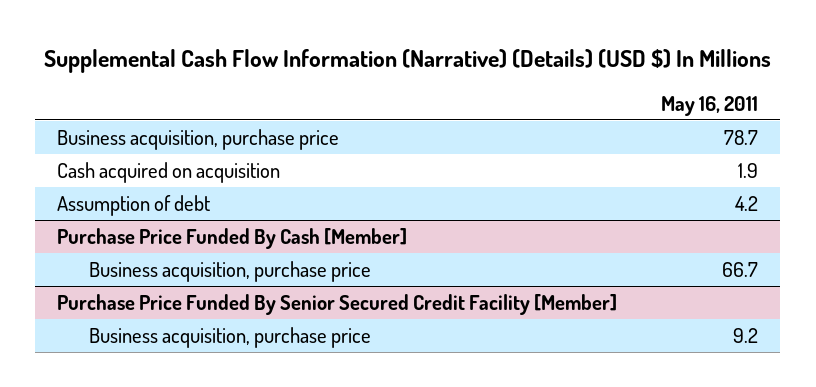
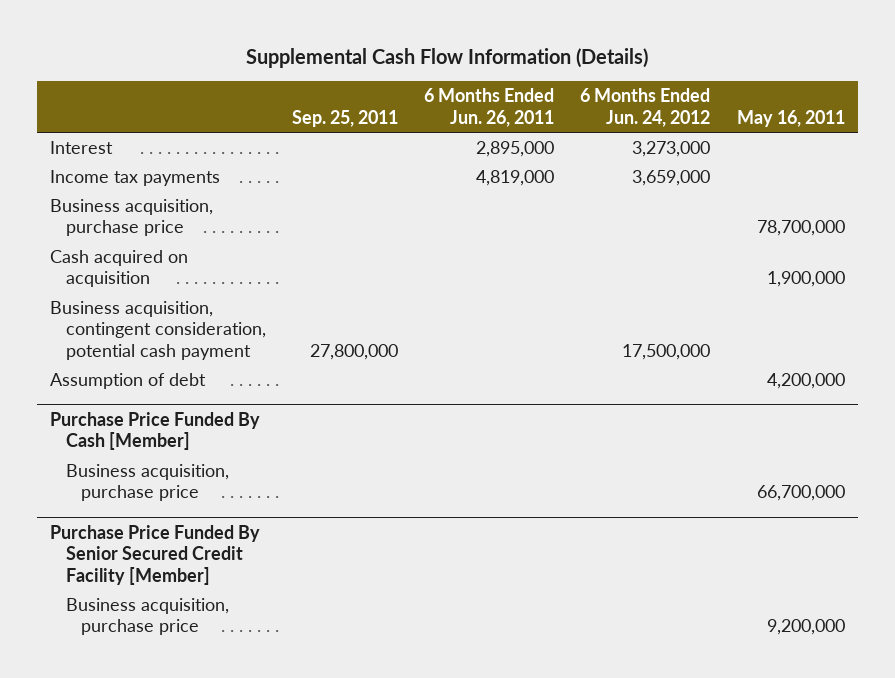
[43,48,771,73] Supplemental Cash Flow Information (Narrative) (Details) (USD $) In Millions -> [246,48,649,69] Supplemental Cash Flow Information (Details)
none -> [291,109,398,127] Sep. 25, 2011
none -> [424,88,555,127] 6 Months Ended Jun. 26, 2011
none -> [580,88,711,127] 6 Months Ended Jun. 24, 2012
none -> [50,140,114,154] Interest
none -> [50,169,221,186] Income tax payments
[724,129,759,145] 78.7 -> [756,220,845,237] 78,700,000
[738,162,759,178] 1.9 -> [766,271,845,288] 1,900,000
none -> [50,300,266,361] Business acquisition, contingent consideration, potential cash payment
[735,195,759,211] 4.2 -> [766,372,845,389] 4,200,000
[722,261,759,277] 66.7 -> [756,485,845,502] 66,700,000
[733,327,759,343] 9.2 -> [766,619,845,636] 9,200,000

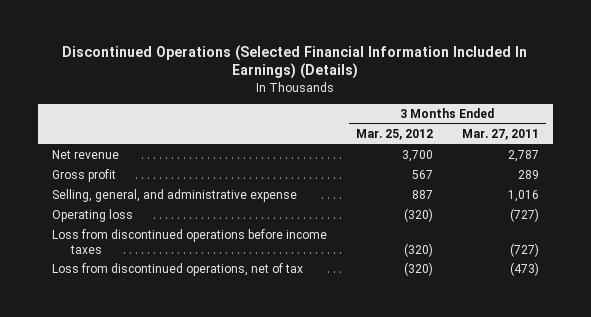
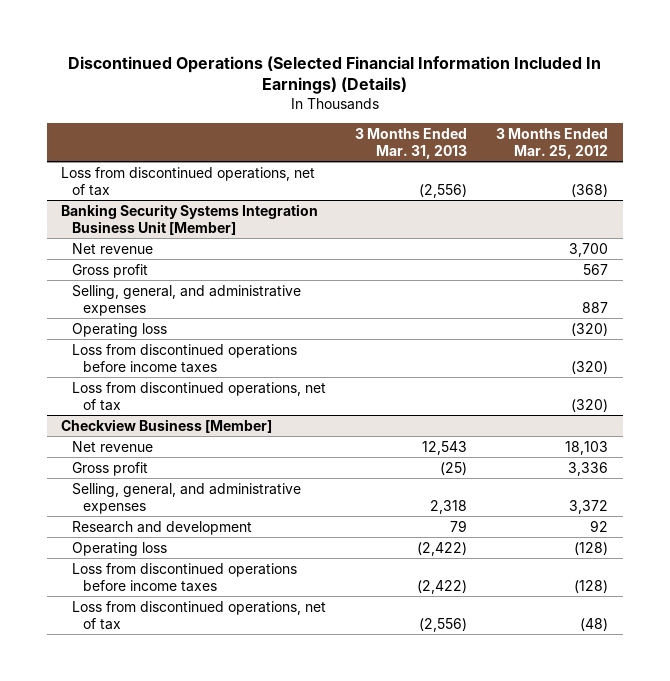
[461,129,539,141] Mar. 27, 2011 -> none
none -> [355,128,468,159] 3 Months Ended Mar. 31, 2013
none -> [61,166,316,196] Loss from discontinued operations, net of tax
none -> [61,203,319,235] Banking Security Systems Integration Business Unit [Member]
[52,189,298,203] Selling, general, and administrative expense -> [72,284,302,316] Selling, general, and administrative expenses
none -> [61,418,273,433] Checkview Business [Member]
none -> [72,440,154,452] Net revenue
none -> [72,461,149,476] Gross profit
none -> [72,482,302,514] Selling, general, and administrative expenses
none -> [72,520,253,535] Research and development
none -> [72,541,168,556] Operating loss
none -> [72,562,298,592] Loss from discontinued operations before income taxes
none -> [72,600,327,630] Loss from discontinued operations, net of tax

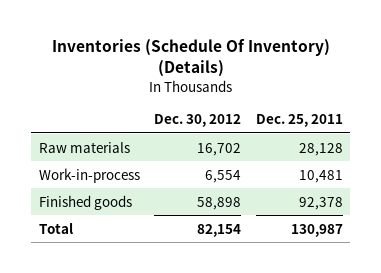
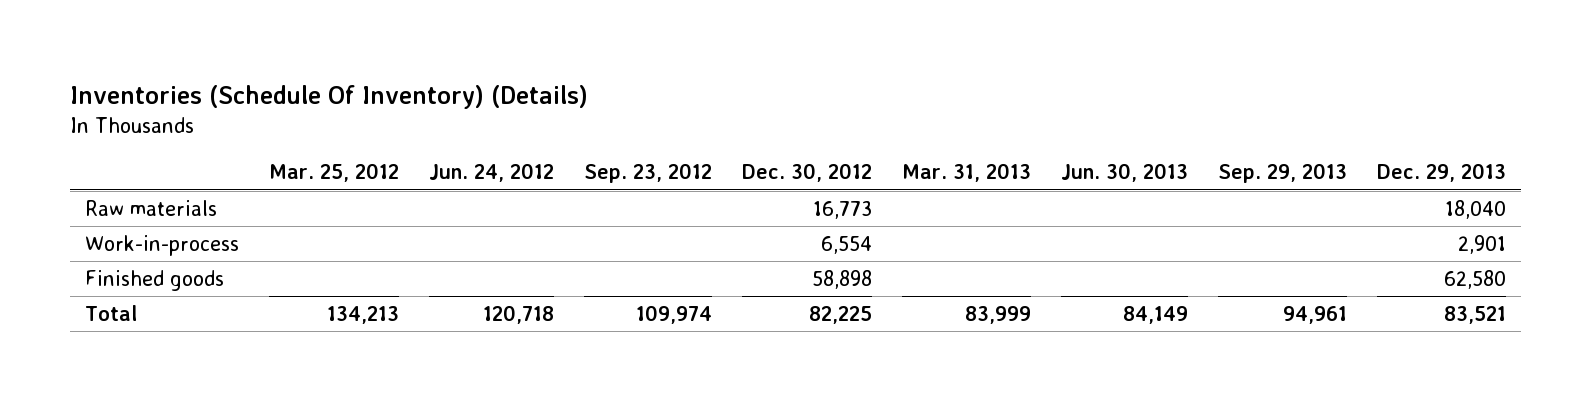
[255,113,343,127] Dec. 25, 2011 -> none
none -> [269,163,400,183] Mar. 25, 2012
none -> [429,163,555,183] Jun. 24, 2012
none -> [584,163,713,184] Sep. 23, 2012
none -> [902,163,1032,183] Mar. 31, 2013
none -> [1061,163,1189,183] Jun. 30, 2013
none -> [1217,163,1347,184] Sep. 29, 2013
none -> [1376,163,1506,183] Dec. 29, 2013
[197,142,242,156] 16,702 -> [813,200,873,219] 16,773
[197,223,242,237] 82,154 -> [809,305,873,324] 82,225

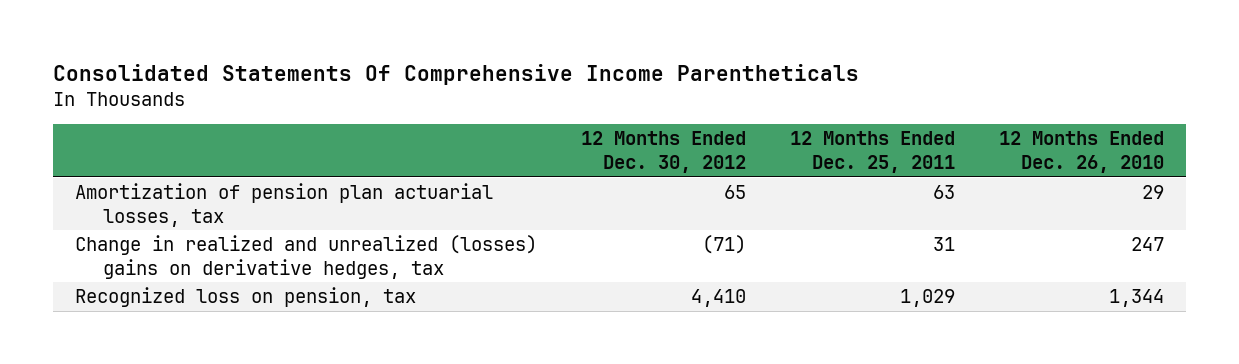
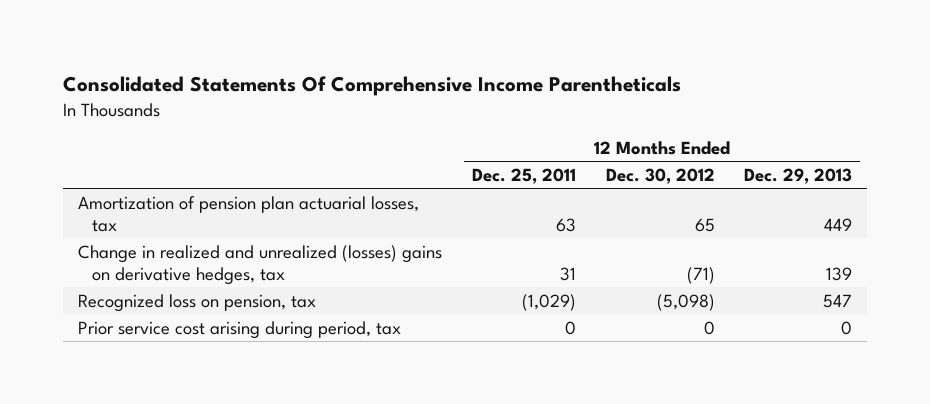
[999,131,1165,174] 12 Months Ended Dec. 26, 2010 -> none
none -> [744,167,853,184] Dec. 29, 2013
[690,289,746,308] 4,410 -> [656,293,715,311] (5,098)
[900,289,956,308] 1,029 -> [521,293,576,311] (1,029)
none -> [77,320,401,339] Prior service cost arising during period, tax

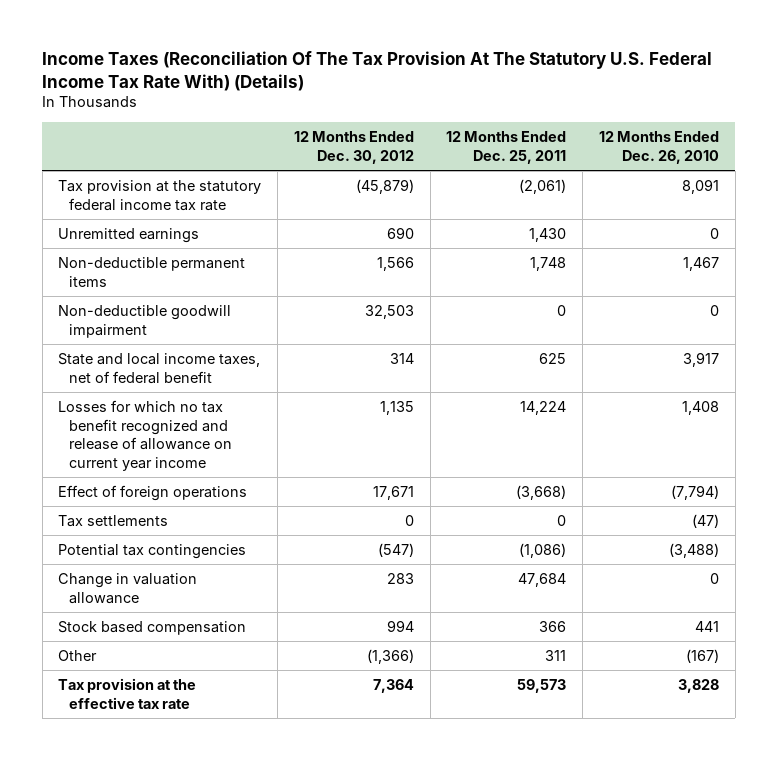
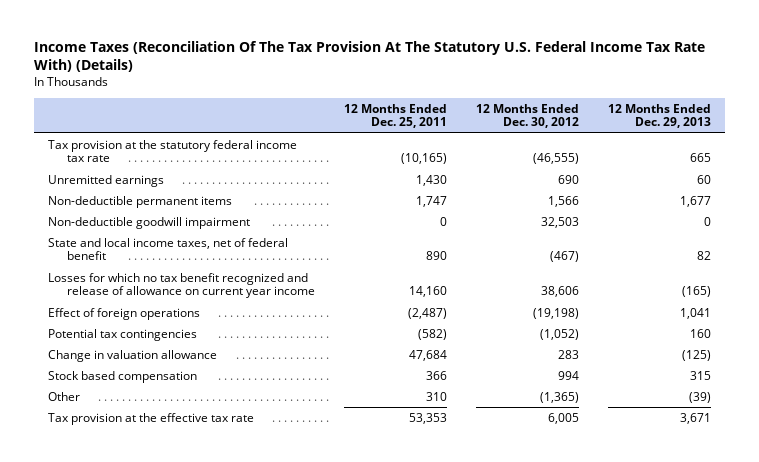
[599,131,720,164] 12 Months Ended Dec. 26, 2010 -> none
none -> [607,103,711,129] 12 Months Ended Dec. 29, 2013
[355,179,414,195] (45,879) -> [532,153,579,165] (46,555)
[519,179,567,195] (2,061) -> [400,153,447,165] (10,165)
[530,257,567,272] 1,748 -> [415,195,447,207] 1,747
[58,515,169,528] Tax settlements -> none
[389,353,414,365] 314 -> [549,251,579,263] (467)
[539,353,567,365] 625 -> [425,251,447,261] 890
[379,401,414,416] 1,135 -> [540,286,579,298] 38,606
[520,401,567,416] 14,224 -> [408,286,447,298] 14,160
[372,486,414,501] 17,671 -> [532,307,579,319] (19,198)
[516,485,567,501] (3,668) -> [407,307,447,319] (2,487)
[377,543,414,558] (547) -> [539,328,579,340] (1,052)
[519,543,567,559] (1,086) -> [417,328,447,340] (582)
[366,649,414,665] (1,366) -> [539,391,579,403] (1,365)
[545,650,567,662] 311 -> [425,391,447,401] 310
[372,679,414,694] 7,364 -> [547,412,579,424] 6,005
[517,679,567,694] 59,573 -> [408,412,447,424] 53,353

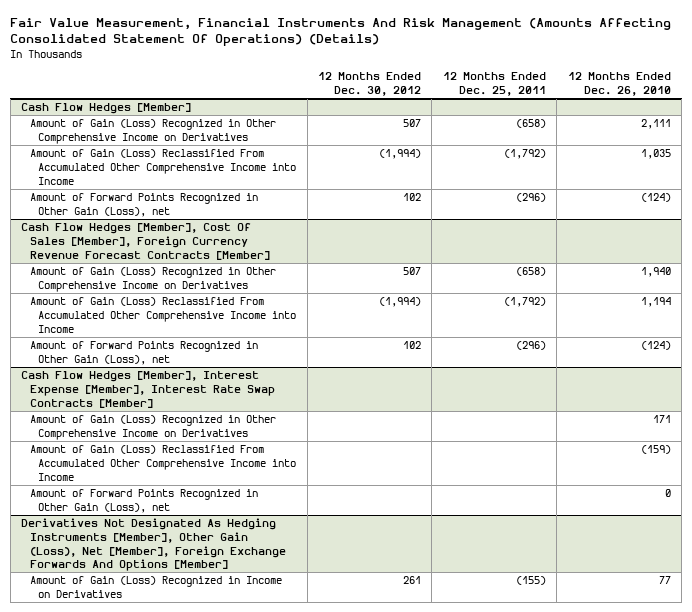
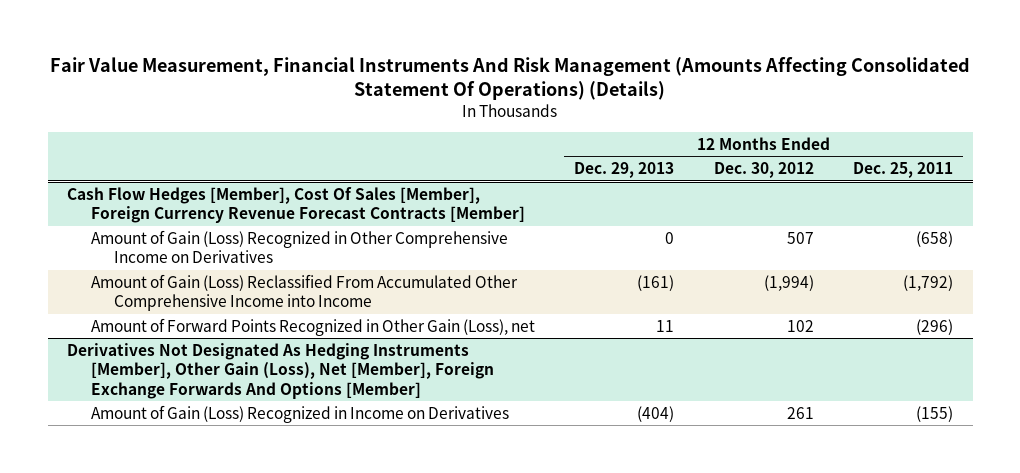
[567,72,671,97] 12 Months Ended Dec. 26, 2010 -> none
none -> [574,162,675,179] Dec. 29, 2013
[21,103,192,115] Cash Flow Hedges [Member] -> none
[29,119,276,144] Amount of Gain (Loss) Recognized in Other Comprehensive Income on Derivatives -> none
[29,149,297,185] Amount of Gain (Loss) Reclassified From Accumulated Other Comprehensive Income into Income -> none
[29,193,258,217] Amount of Forward Points Recognized in Other Gain (Loss), net -> none
[21,371,275,408] Cash Flow Hedges [Member], Interest Expense [Member], Interest Rate Swap Contracts [Member] -> none
[29,415,276,440] Amount of Gain (Loss) Recognized in Other Comprehensive Income on Derivatives -> none
[29,445,297,481] Amount of Gain (Loss) Reclassified From Accumulated Other Comprehensive Income into Income -> none
[29,489,258,513] Amount of Forward Points Recognized in Other Gain (Loss), net -> none

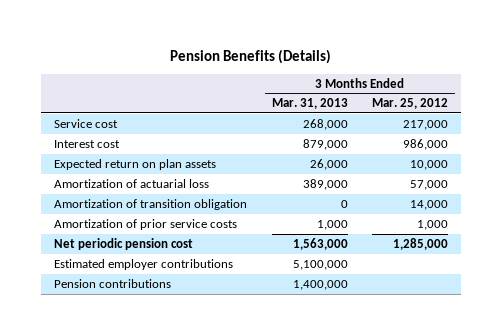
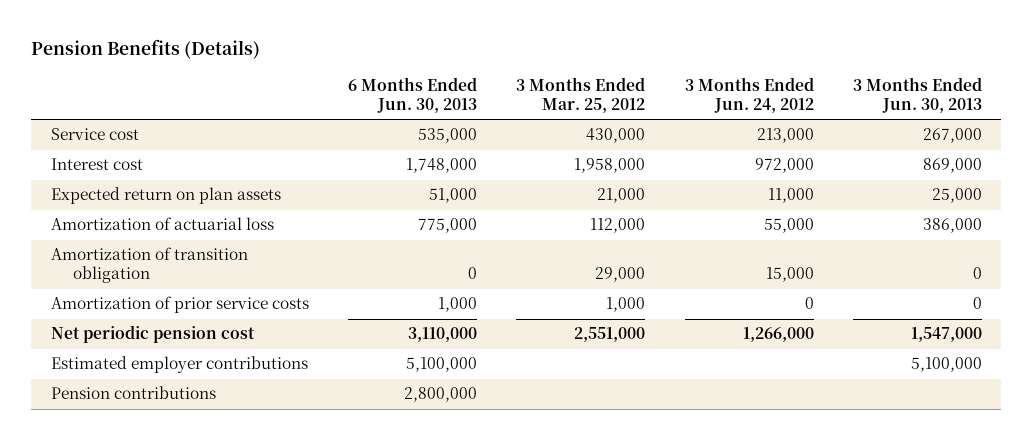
[271,98,348,110] Mar. 31, 2013 -> none
none -> [348,76,478,113] 6 Months Ended Jun. 30, 2013
none -> [684,76,814,113] 3 Months Ended Jun. 24, 2012
none -> [852,76,982,113] 3 Months Ended Jun. 30, 2013
[403,119,449,130] 217,000 -> [586,128,646,144] 430,000
[403,138,449,150] 986,000 -> [574,158,646,174] 1,958,000
[410,159,449,170] 10,000 -> [597,188,646,204] 21,000
[410,179,449,190] 57,000 -> [590,218,646,234] 112,000
[410,199,449,210] 14,000 -> [595,267,646,283] 29,000
[393,237,449,250] 1,285,000 -> [574,327,646,343] 2,551,000

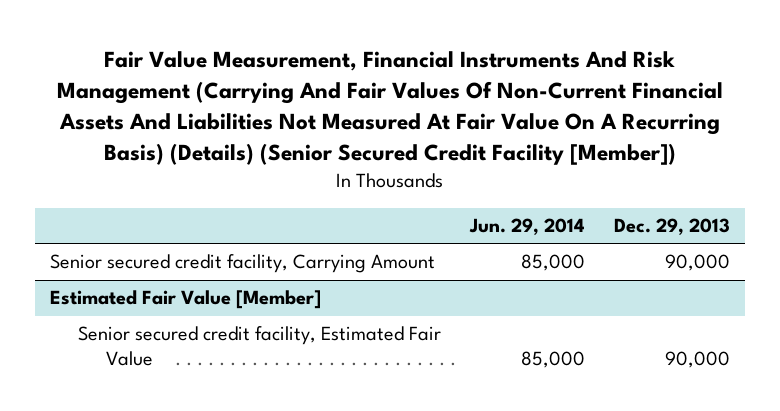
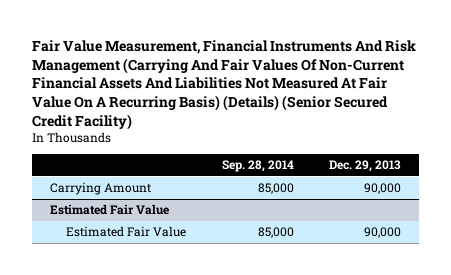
[57,50,724,166] Fair Value Measurement, Financial Instruments And Risk Management (Carrying And Fair Values Of Non-Current Financial Assets And Liabilities Not Measured At Fair Value On A Recurring Basis) (Details) (Senior Secured Credit Facility [Member]) -> [32,39,417,130] Fair Value Measurement, Financial Instruments And Risk Management (Carrying And Fair Values Of Non-Current Financial Assets And Liabilities Not Measured At Fair Value On A Recurring Basis) (Details) (Senior Secured Credit Facility)
[469,217,586,235] Jun. 29, 2014 -> none
none -> [221,160,294,173] Sep. 28, 2014
[49,254,435,274] Senior secured credit facility, Carrying Amount -> [50,182,152,196] Carrying Amount
[49,290,321,310] Estimated Fair Value [Member] -> [50,204,170,216] Estimated Fair Value
[78,326,442,366] Senior secured credit facility, Estimated Fair Value -> [66,226,187,238] Estimated Fair Value

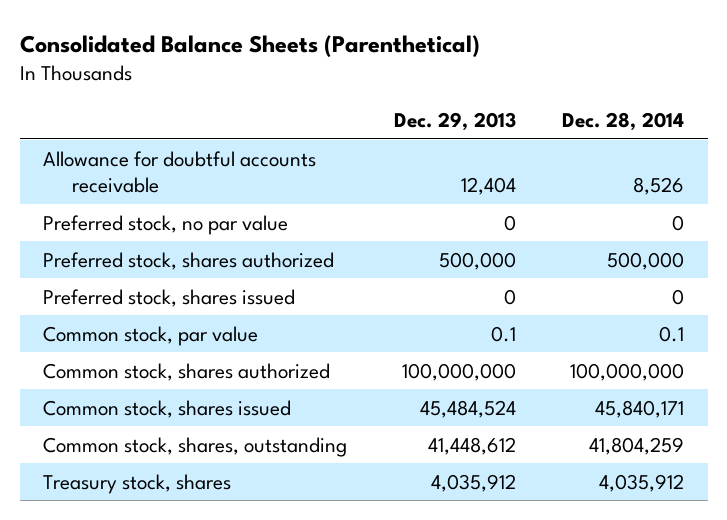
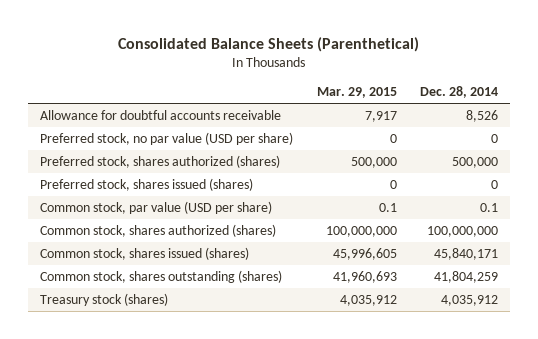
[393,111,516,131] Dec. 29, 2013 -> none
none -> [316,87,397,99] Mar. 29, 2015
[43,214,289,235] Preferred stock, no par value -> [39,131,293,145] Preferred stock, no par value (USD per share)
[43,251,335,270] Preferred stock, shares authorized -> [39,154,280,168] Preferred stock, shares authorized (shares)
[43,288,296,307] Preferred stock, shares issued -> [39,177,253,191] Preferred stock, shares issued (shares)
[43,325,259,346] Common stock, par value -> [39,200,272,214] Common stock, par value (USD per share)
[43,362,331,381] Common stock, shares authorized -> [39,223,276,237] Common stock, shares authorized (shares)
[43,399,292,418] Common stock, shares issued -> [39,246,249,260] Common stock, shares issued (shares)
[43,436,348,457] Common stock, shares, outstanding -> [39,269,282,283] Common stock, shares outstanding (shares)
[43,473,232,494] Treasury stock, shares -> [39,292,168,306] Treasury stock (shares)

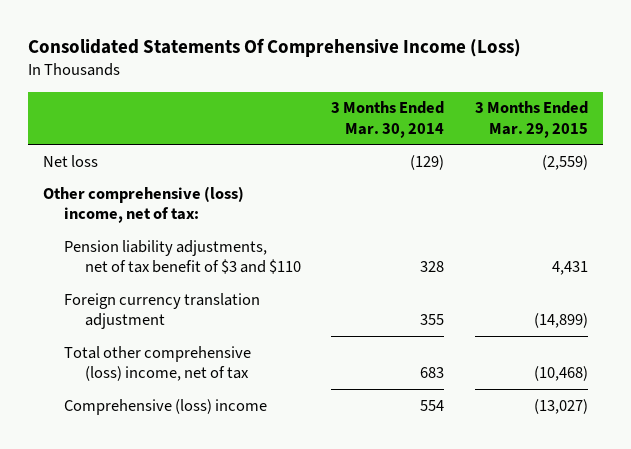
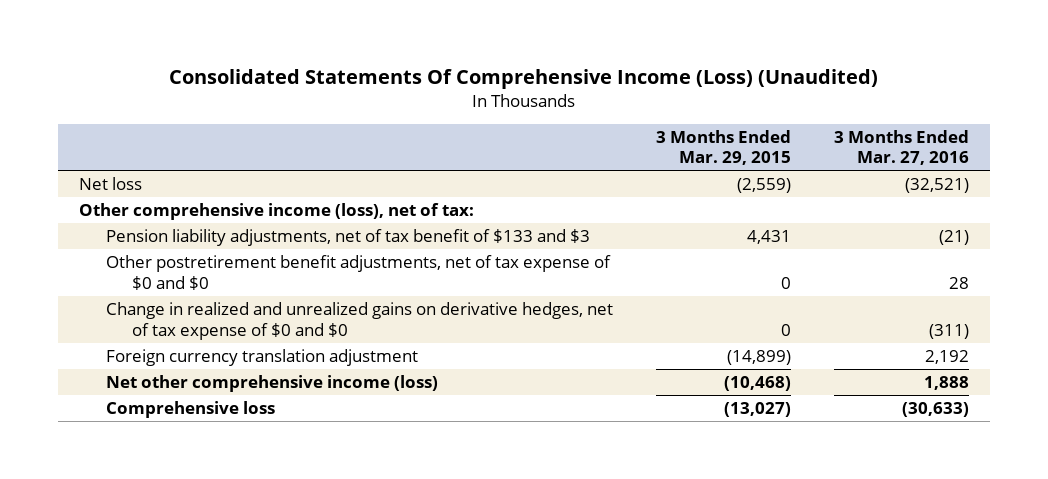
[27,38,521,58] Consolidated Statements Of Comprehensive Income (Loss) -> [168,68,878,89] Consolidated Statements Of Comprehensive Income (Loss) (Unaudited)
[331,101,445,138] 3 Months Ended Mar. 30, 2014 -> none
none -> [833,129,969,166] 3 Months Ended Mar. 27, 2016
[42,185,244,223] Other comprehensive (loss) income, net of tax: -> [79,203,475,221] Other comprehensive income (loss), net of tax:
[63,239,301,274] Pension liability adjustments, net of tax benefit of $3 and $110 -> [105,229,590,247] Pension liability adjustments, net of tax benefit of $133 and $3
none -> [105,255,611,290] Other postretirement benefit adjustments, net of tax expense of $0 and $0
none -> [105,302,613,340] Change in realized and unrealized gains on derivative hedges, net of tax expense of $0 and $0
[63,345,251,381] Total other comprehensive (loss) income, net of tax -> [105,375,438,393] Net other comprehensive income (loss)
[63,398,267,415] Comprehensive (loss) income -> [105,401,275,419] Comprehensive loss

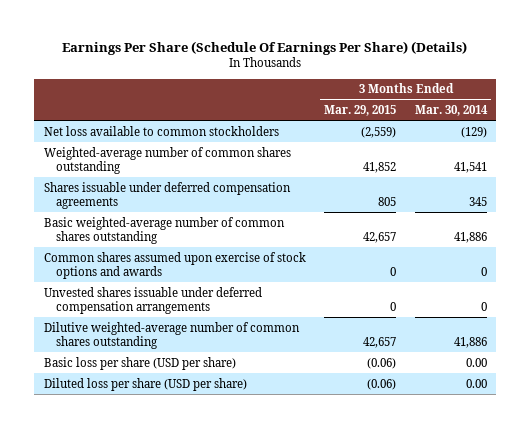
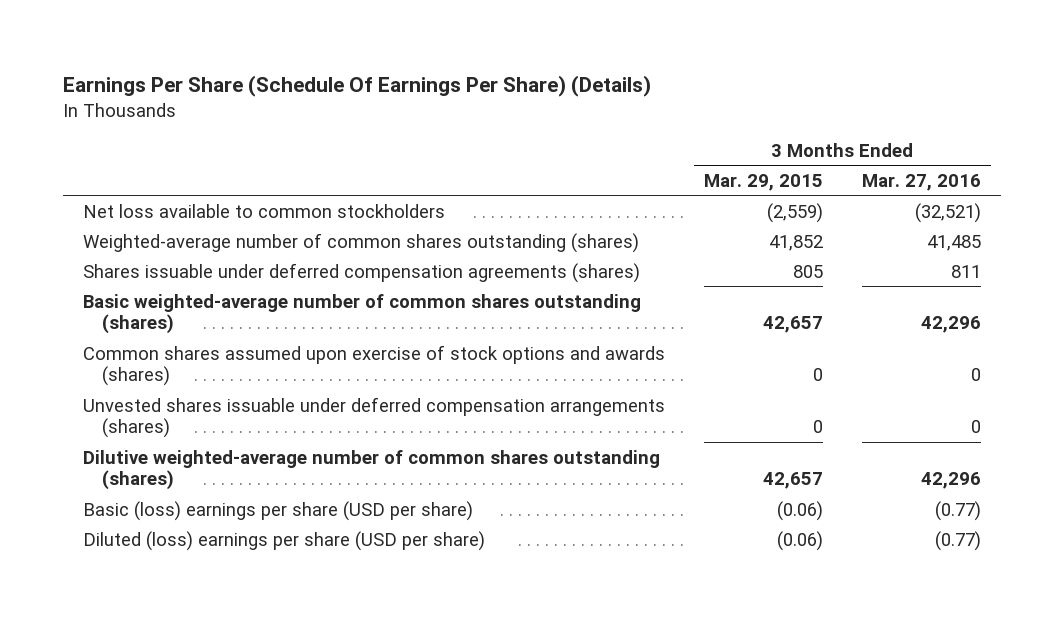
[414,105,488,117] Mar. 30, 2014 -> none
none -> [862,173,982,191] Mar. 27, 2016
[43,146,291,174] Weighted-average number of common shares outstanding -> [82,232,639,253] Weighted-average number of common shares outstanding (shares)
[43,181,291,209] Shares issuable under deferred compensation agreements -> [82,262,640,283] Shares issuable under deferred compensation agreements (shares)
[43,216,285,244] Basic weighted-average number of common shares outstanding -> [82,293,641,335] Basic weighted-average number of common shares outstanding (shares)
[43,251,306,279] Common shares assumed upon exercise of stock options and awards -> [82,344,665,387] Common shares assumed upon exercise of stock options and awards (shares)
[43,286,262,314] Unvested shares issuable under deferred compensation arrangements -> [82,396,665,439] Unvested shares issuable under deferred compensation arrangements (shares)
[43,321,300,349] Dilutive weighted-average number of common shares outstanding -> [82,449,660,491] Dilutive weighted-average number of common shares outstanding (shares)
[43,356,236,370] Basic loss per share (USD per share) -> [82,500,473,521] Basic (loss) earnings per share (USD per share)
[43,377,247,391] Diluted loss per share (USD per share) -> [82,530,485,551] Diluted (loss) earnings per share (USD per share)

